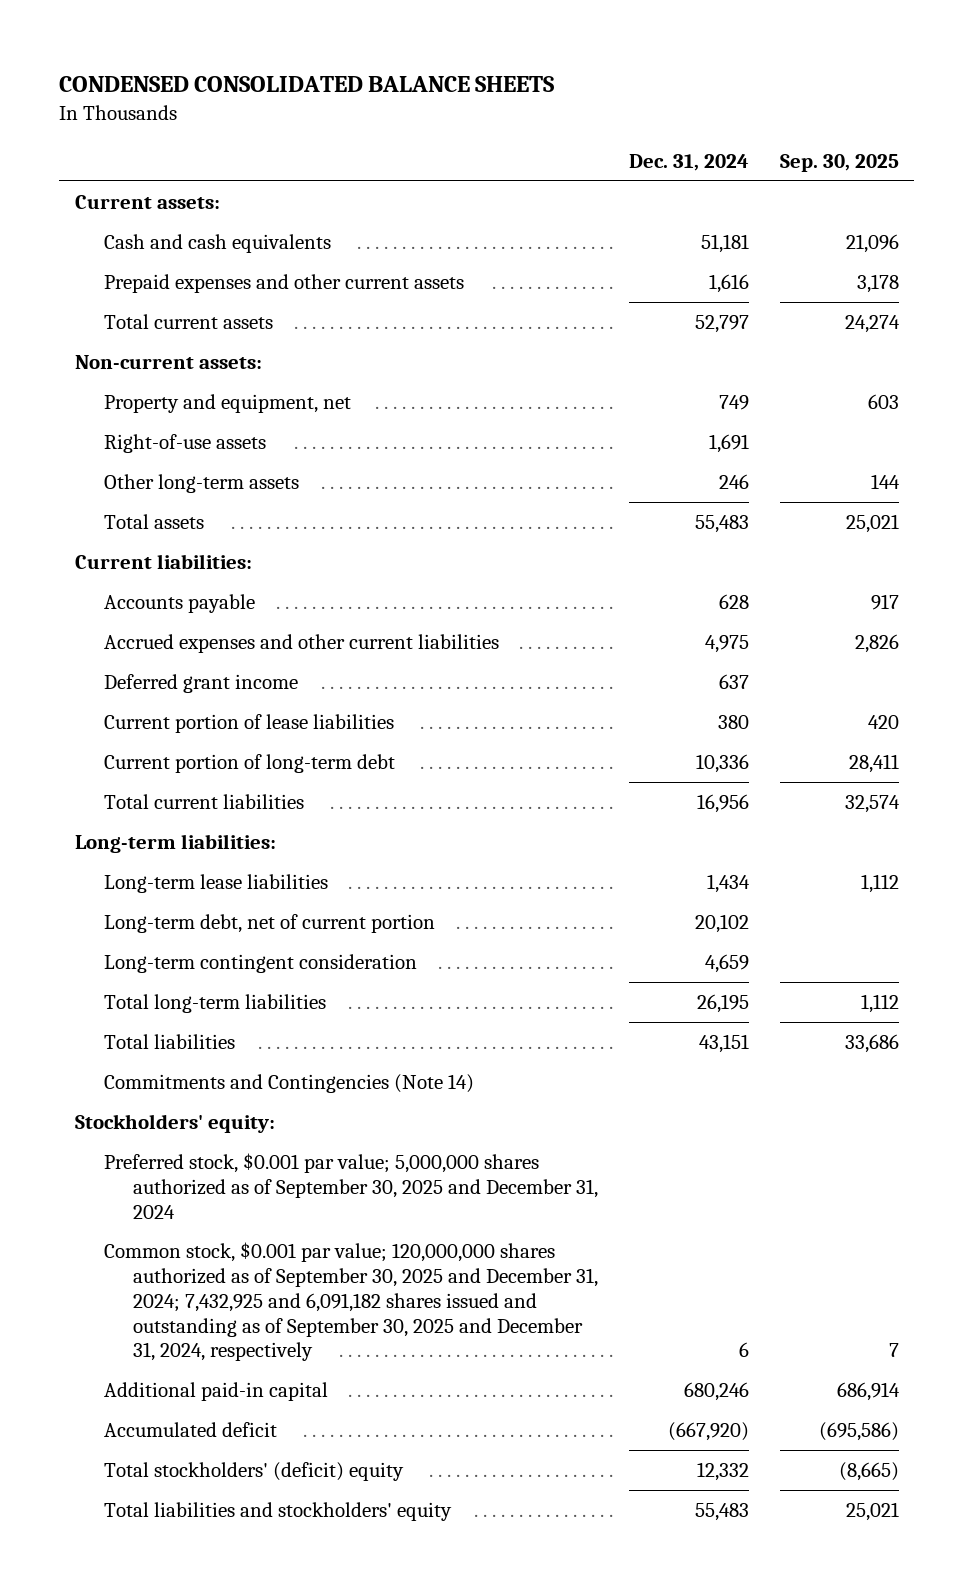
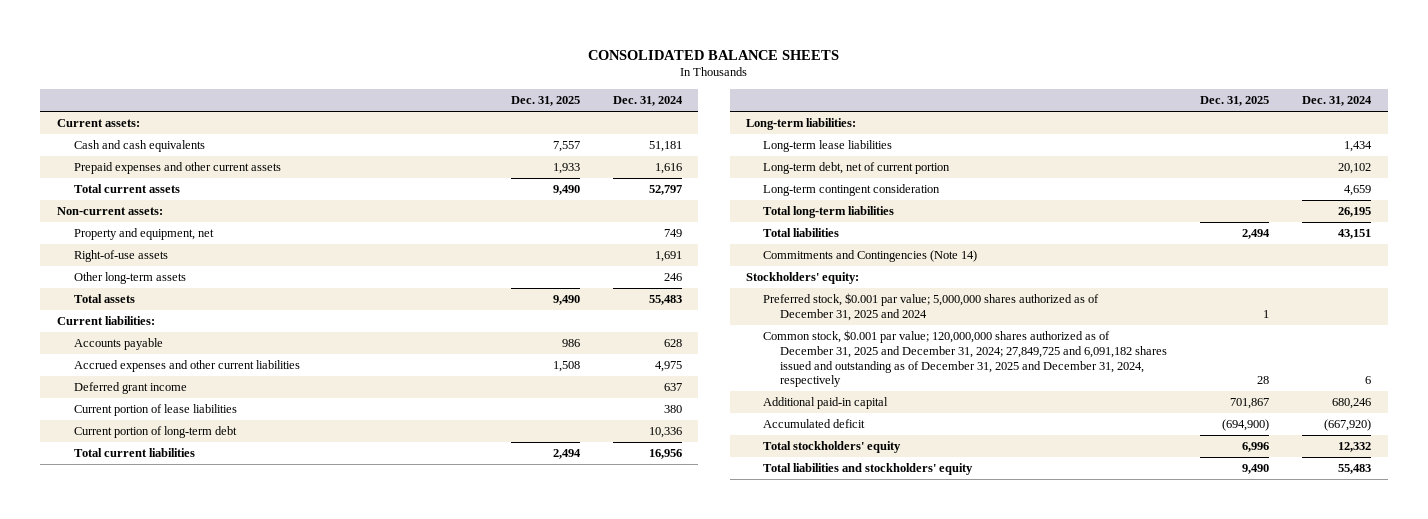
[59,75,555,92] CONDENSED CONSOLIDATED BALANCE SHEETS -> [587,49,839,60] CONSOLIDATED BALANCE SHEETS
[779,154,899,173] Sep. 30, 2025 -> none
none -> [510,96,580,107] Dec. 31, 2025
[103,1152,598,1219] Preferred stock, $0.001 par value; 5,000,000 shares authorized as of September 30, 2025 and December 31, 2024 -> [763,293,1100,321] Preferred stock, $0.001 par value; 5,000,000 shares authorized as of December 31, 2025 and 2024
[103,1241,598,1362] Common stock, $0.001 par value; 120,000,000 shares authorized as of September 30, 2025 and December 31, 2024; 7,432,925 and 6,091,182 shares issued and outstanding as of September 30, 2025 and December 31, 2024, respectively -> [763,330,1167,388] Common stock, $0.001 par value; 120,000,000 shares authorized as of December 31, 2025 and December 31, 2024; 27,849,725 and 6,091,182 shares issued and outstanding as of December 31, 2025 and December 31, 2024, respectively
[103,1461,404,1481] Total stockholders' (deficit) equity -> [763,441,902,454] Total stockholders' equity

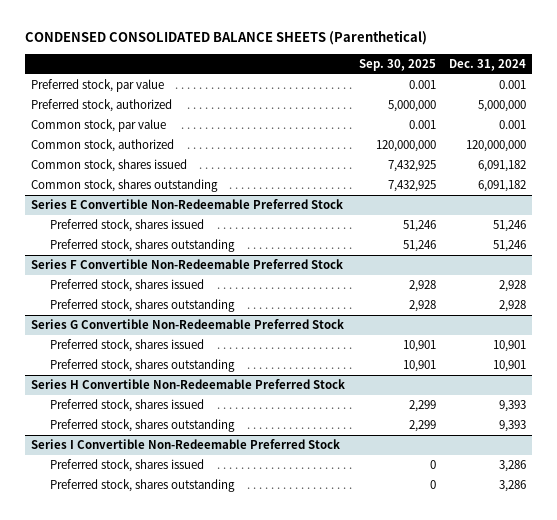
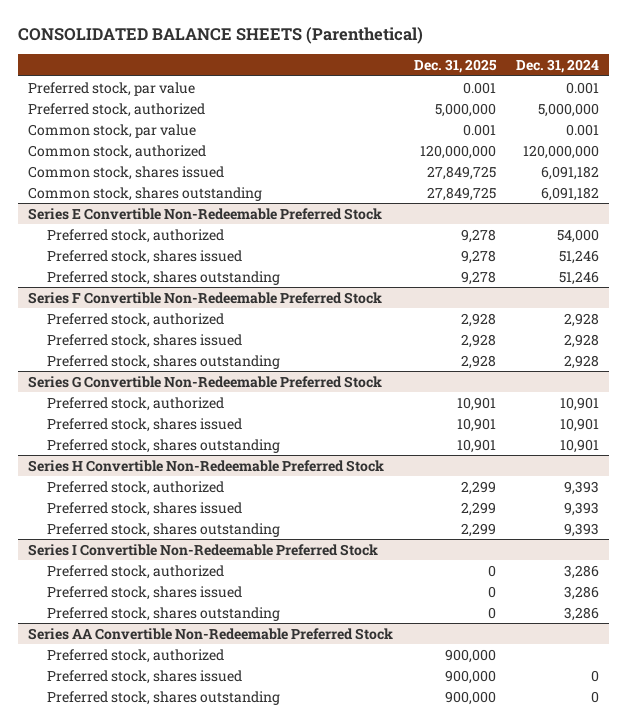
[24,30,427,46] CONDENSED CONSOLIDATED BALANCE SHEETS (Parenthetical) -> [18,27,424,45] CONSOLIDATED BALANCE SHEETS (Parenthetical)
[358,59,436,72] Sep. 30, 2025 -> none
none -> [413,59,497,74] Dec. 31, 2025
none -> [47,228,225,243] Preferred stock, authorized
none -> [47,312,225,327] Preferred stock, authorized
none -> [47,396,225,411] Preferred stock, authorized
none -> [47,480,225,495] Preferred stock, authorized
none -> [47,564,225,579] Preferred stock, authorized
none -> [28,627,394,640] Series AA Convertible Non-Redeemable Preferred Stock
none -> [47,648,225,663] Preferred stock, authorized
none -> [47,669,243,684] Preferred stock, shares issued
none -> [47,690,281,705] Preferred stock, shares outstanding

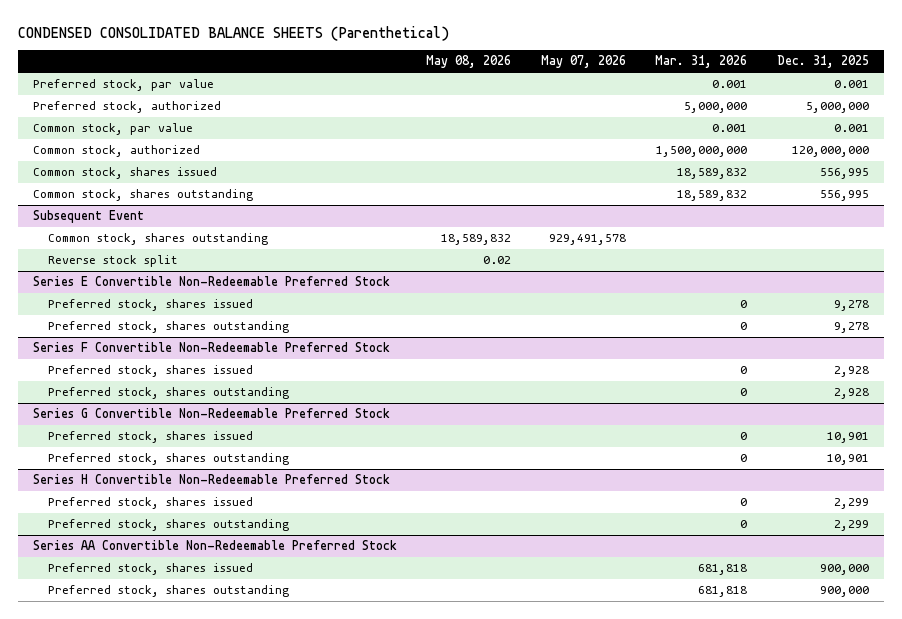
[18,27,424,45] CONSOLIDATED BALANCE SHEETS (Parenthetical) -> [18,25,450,41] CONDENSED CONSOLIDATED BALANCE SHEETS (Parenthetical)
[515,59,599,74] Dec. 31, 2024 -> none
none -> [426,55,512,69] May 08, 2026
none -> [540,55,626,69] May 07, 2026
none -> [655,55,748,69] Mar. 31, 2026
[426,165,496,180] 27,849,725 -> [819,168,869,180] 556,995
[426,186,496,201] 27,849,725 -> [819,190,869,202] 556,995
none -> [32,210,144,224] Subsequent Event
none -> [47,233,268,246] Common stock, shares outstanding
none -> [47,255,178,268] Reverse stock split
[47,228,225,243] Preferred stock, authorized -> none
[47,312,225,327] Preferred stock, authorized -> none
[47,396,225,411] Preferred stock, authorized -> none
[47,480,225,495] Preferred stock, authorized -> none
[28,543,379,556] Series I Convertible Non-Redeemable Preferred Stock -> none
[47,564,225,579] Preferred stock, authorized -> none
[47,585,243,600] Preferred stock, shares issued -> none
[47,606,281,621] Preferred stock, shares outstanding -> none
[47,648,225,663] Preferred stock, authorized -> none

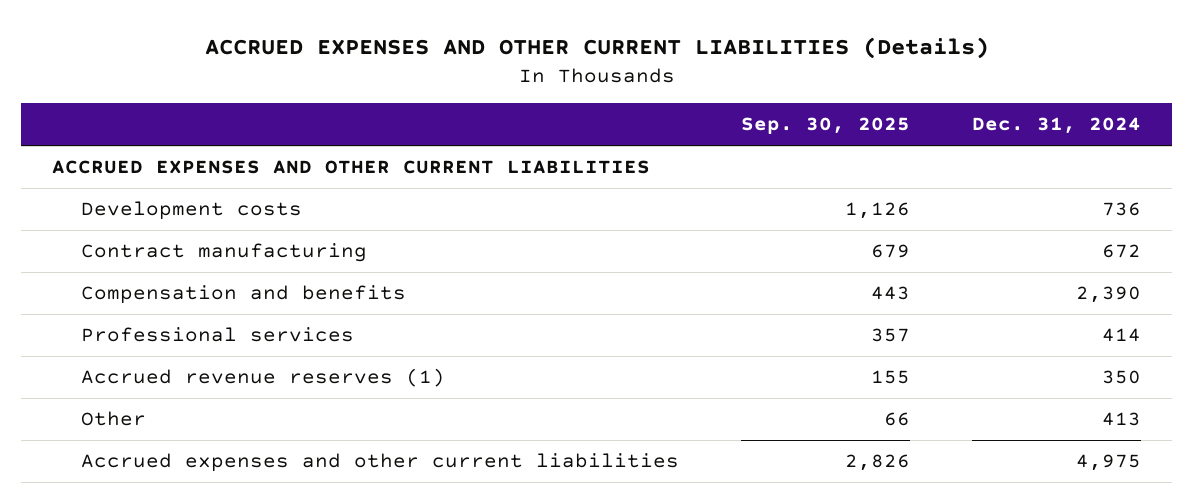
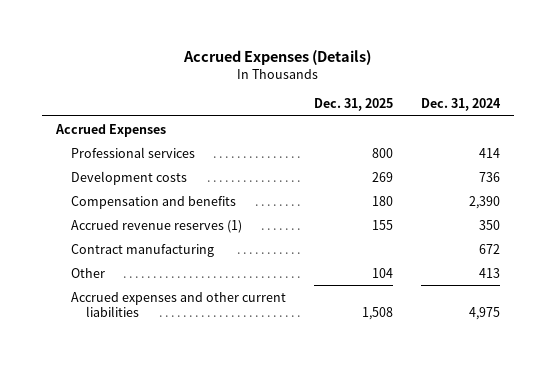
[204,36,989,59] ACCRUED EXPENSES AND OTHER CURRENT LIABILITIES (Details) -> [183,49,372,65] Accrued Expenses (Details)
[741,117,911,135] Sep. 30, 2025 -> none
none -> [314,97,394,111] Dec. 31, 2025
[52,160,651,175] ACCRUED EXPENSES AND OTHER CURRENT LIABILITIES -> [55,123,167,137] Accrued Expenses
[81,327,355,343] Professional services -> [71,146,196,158] Professional services
[81,243,368,263] Contract manufacturing -> [71,243,215,257] Contract manufacturing

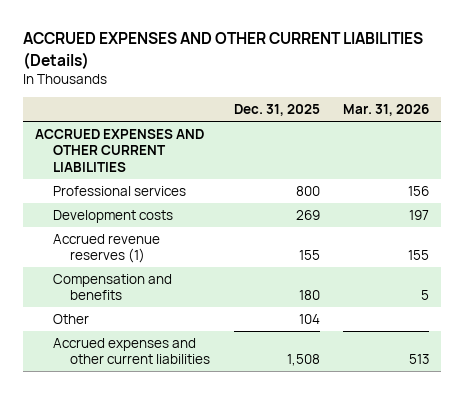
[183,49,372,65] Accrued Expenses (Details) -> [23,32,424,69] ACCRUED EXPENSES AND OTHER CURRENT LIABILITIES (Details)
[421,97,502,111] Dec. 31, 2024 -> none
none -> [343,104,430,117] Mar. 31, 2026
[55,123,167,137] Accrued Expenses -> [35,128,205,172] ACCRUED EXPENSES AND OTHER CURRENT LIABILITIES
[71,243,215,257] Contract manufacturing -> none
[71,195,237,209] Compensation and benefits -> [52,273,172,301] Compensation and benefits

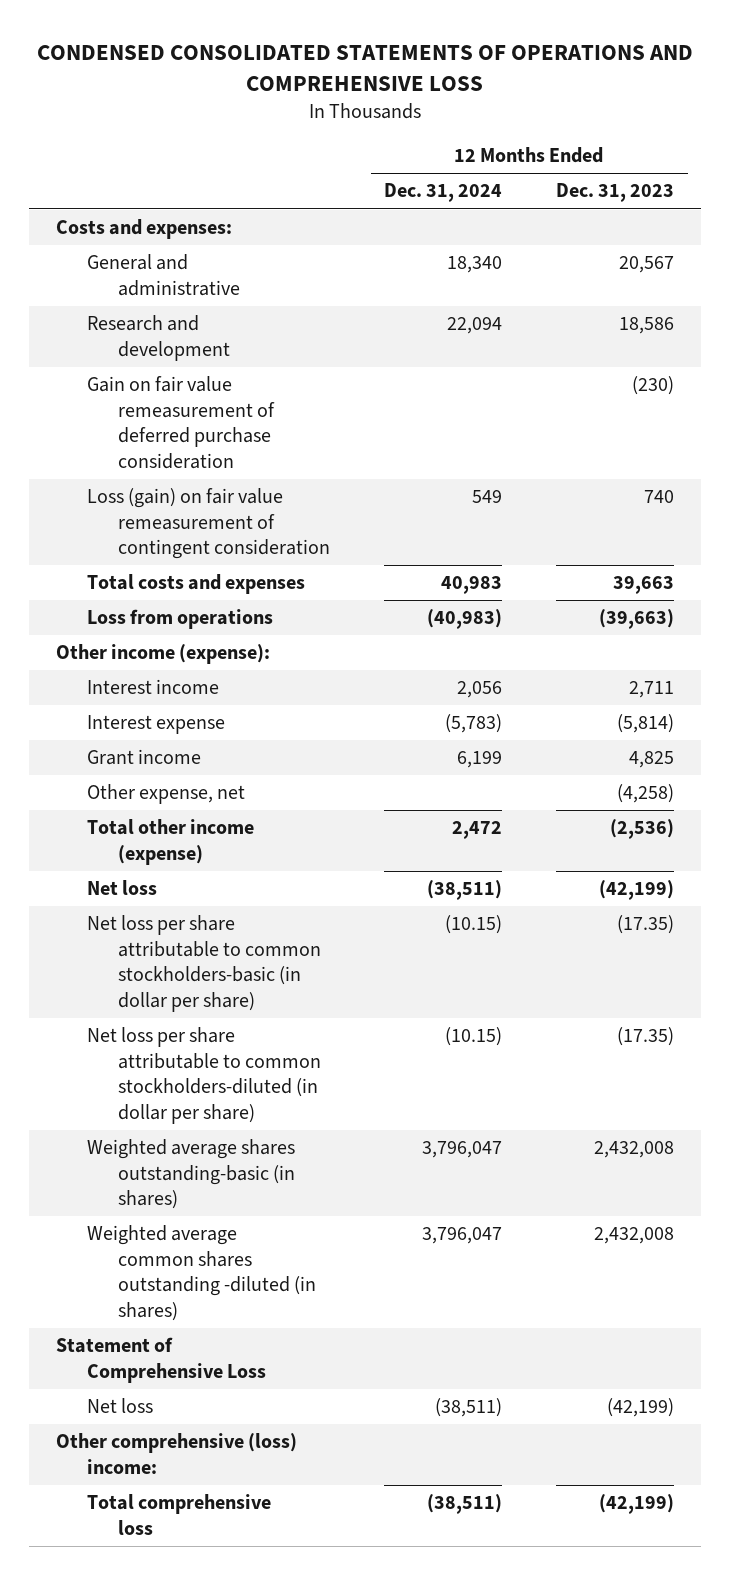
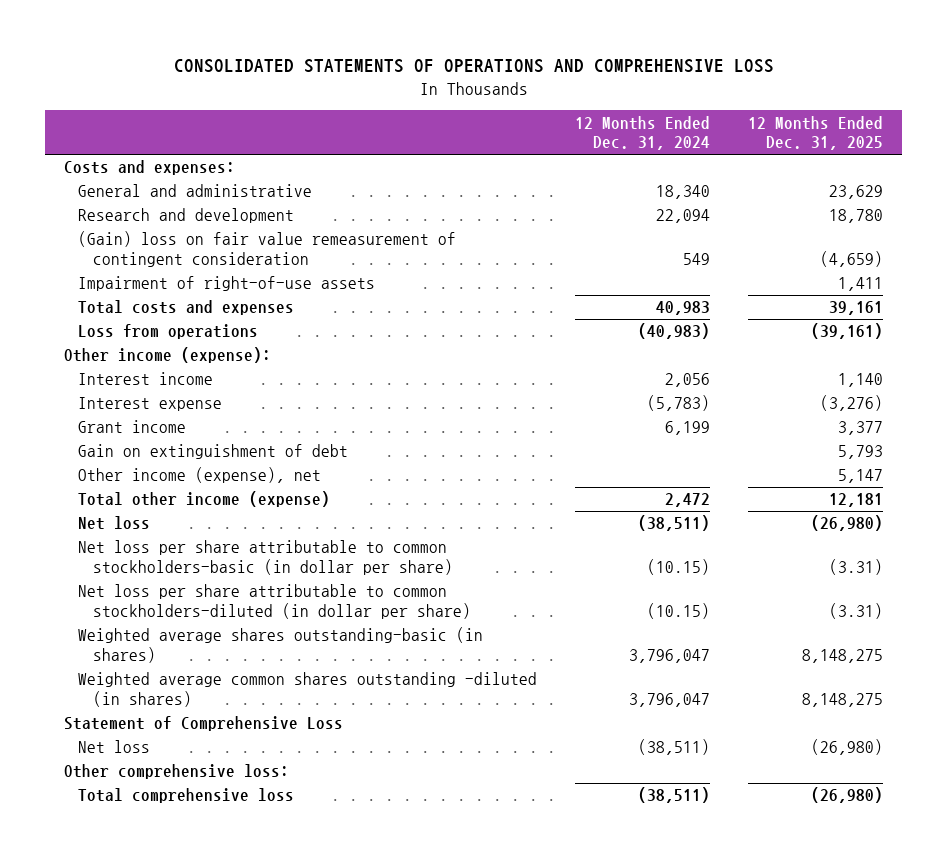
[37,44,694,91] CONDENSED CONSOLIDATED STATEMENTS OF OPERATIONS AND COMPREHENSIVE LOSS -> [173,59,774,74] CONSOLIDATED STATEMENTS OF OPERATIONS AND COMPREHENSIVE LOSS
[556,183,675,203] Dec. 31, 2023 -> none
none -> [747,115,883,151] 12 Months Ended Dec. 31, 2025
[86,376,275,469] Gain on fair value remeasurement of deferred purchase consideration -> none
[86,488,330,560] Loss (gain) on fair value remeasurement of contingent consideration -> [78,231,457,268] (Gain) loss on fair value remeasurement of contingent consideration
none -> [78,276,376,292] Impairment of right-of-use assets
none -> [78,444,349,460] Gain on extinguishment of debt
[86,784,245,805] Other expense, net -> [78,467,322,484] Other income (expense), net
[55,1433,297,1474] Other comprehensive (loss) income: -> [64,764,290,780] Other comprehensive loss:

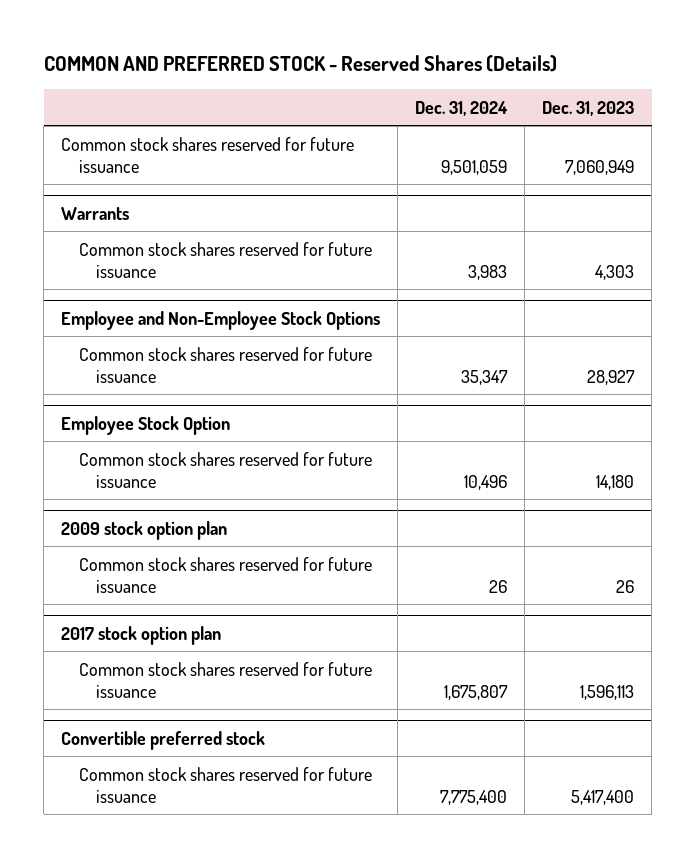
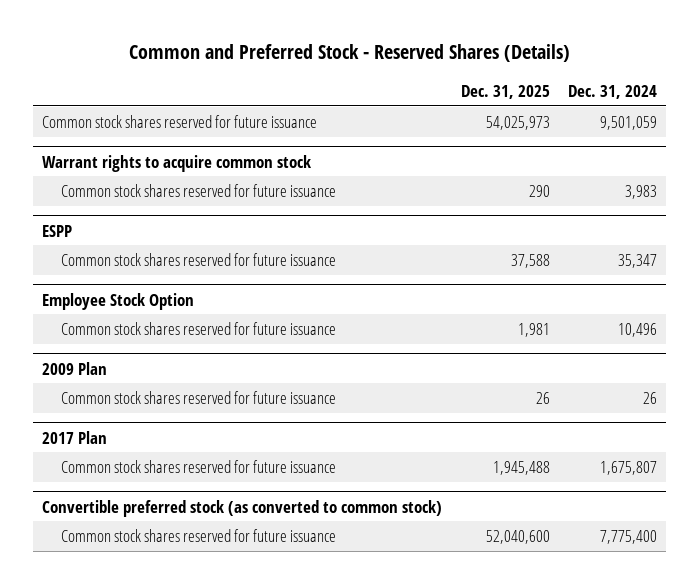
[43,55,557,73] COMMON AND PREFERRED STOCK - Reserved Shares (Details) -> [128,44,570,63] Common and Preferred Stock - Reserved Shares (Details)
[542,100,635,116] Dec. 31, 2023 -> none
none -> [460,84,550,99] Dec. 31, 2025
[61,206,130,220] Warrants -> [42,154,312,172] Warrant rights to acquire common stock
[61,310,381,330] Employee and Non-Employee Stock Options -> [42,224,73,237] ESPP
[61,520,228,540] 2009 stock option plan -> [42,361,108,375] 2009 Plan
[61,625,222,645] 2017 stock option plan -> [42,430,108,444] 2017 Plan
[61,730,266,750] Convertible preferred stock -> [42,499,443,517] Convertible preferred stock (as converted to common stock)

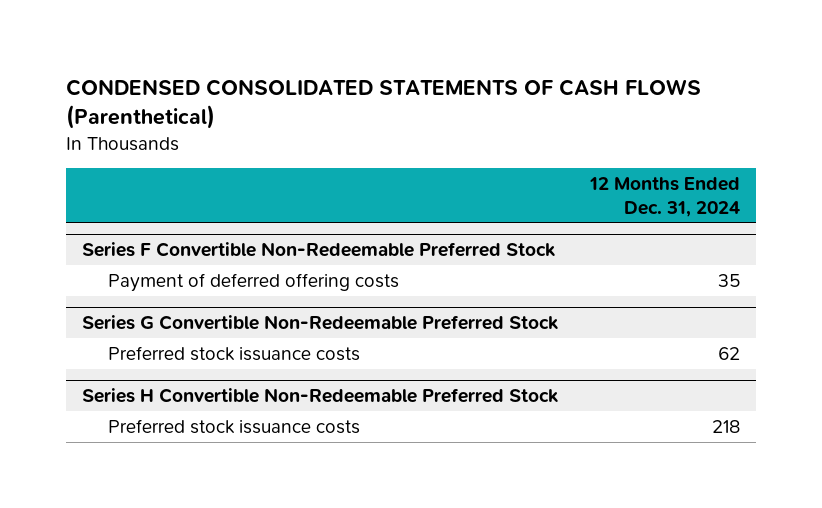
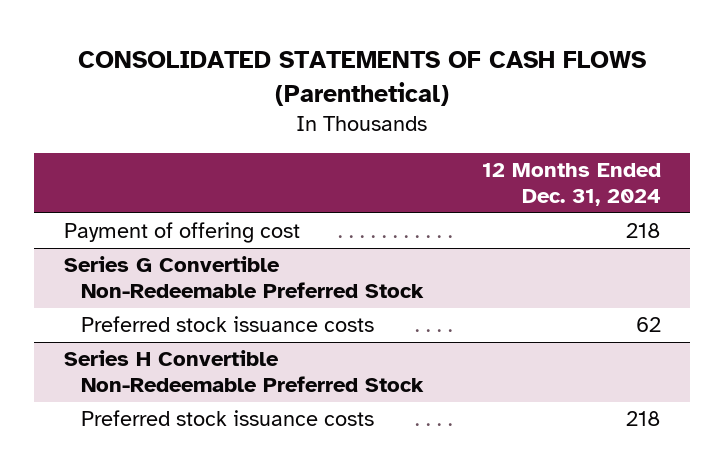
[65,78,701,130] CONDENSED CONSOLIDATED STATEMENTS OF CASH FLOWS (Parenthetical) -> [78,51,647,106] CONSOLIDATED STATEMENTS OF CASH FLOWS (Parenthetical)
[81,242,555,258] Series F Convertible Non-Redeemable Preferred Stock -> none
[108,272,400,292] Payment of deferred offering costs -> [63,222,300,244] Payment of offering cost
[718,273,741,287] 35 -> [625,223,661,239] 218

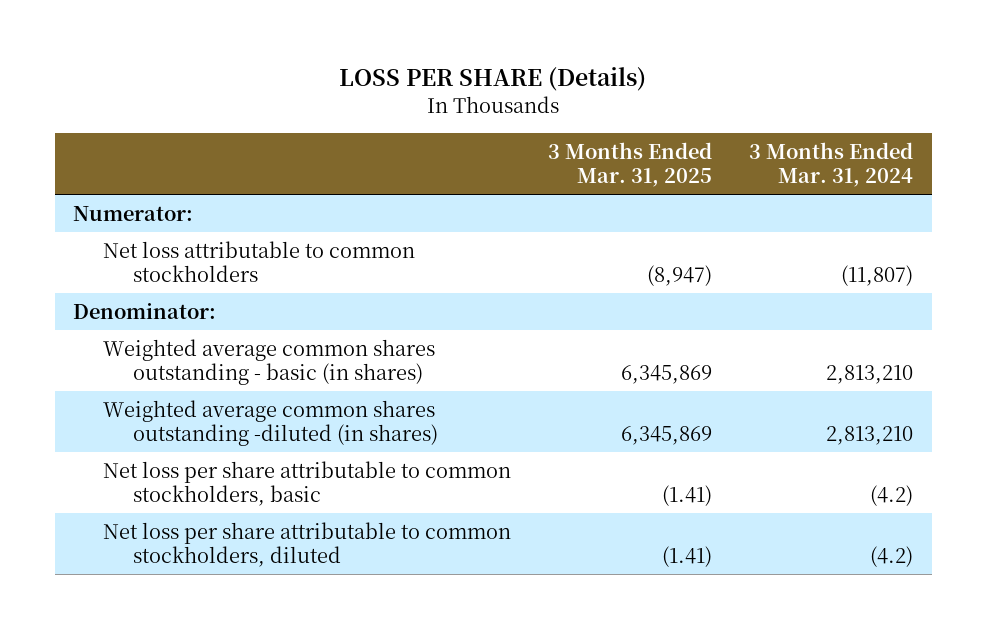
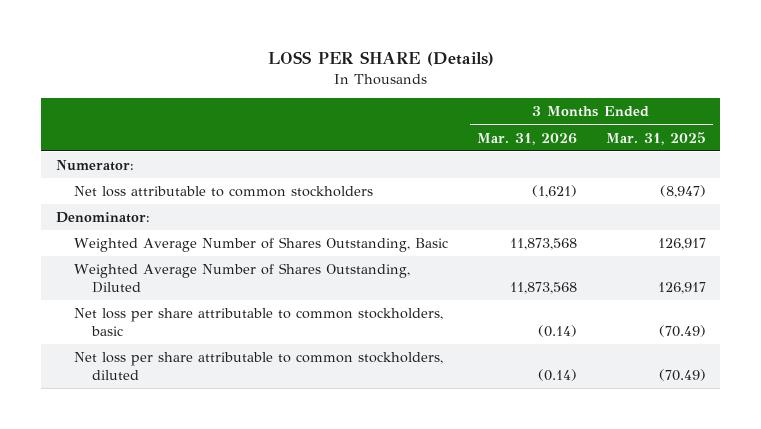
[749,142,914,187] 3 Months Ended Mar. 31, 2024 -> none
none -> [476,132,577,145] Mar. 31, 2026
[103,338,436,385] Weighted average common shares outstanding - basic (in shares) -> [73,237,448,253] Weighted Average Number of Shares Outstanding, Basic
[621,364,713,384] 6,345,869 -> [657,238,706,251] 126,917
[103,399,438,446] Weighted average common shares outstanding -diluted (in shares) -> [73,263,410,294] Weighted Average Number of Shares Outstanding, Diluted
[621,425,713,445] 6,345,869 -> [657,282,706,295] 126,917
[662,484,713,506] (1.41) -> [658,325,706,338] (70.49)
[662,545,713,567] (1.41) -> [658,369,706,382] (70.49)

